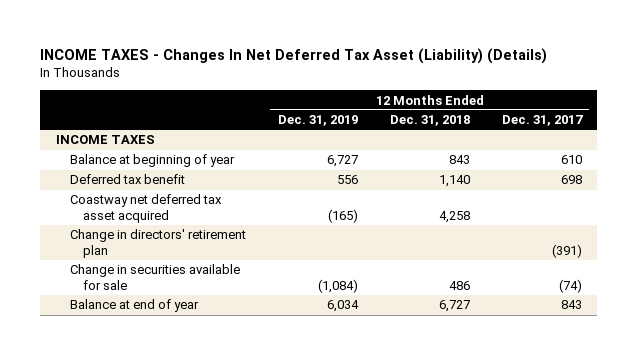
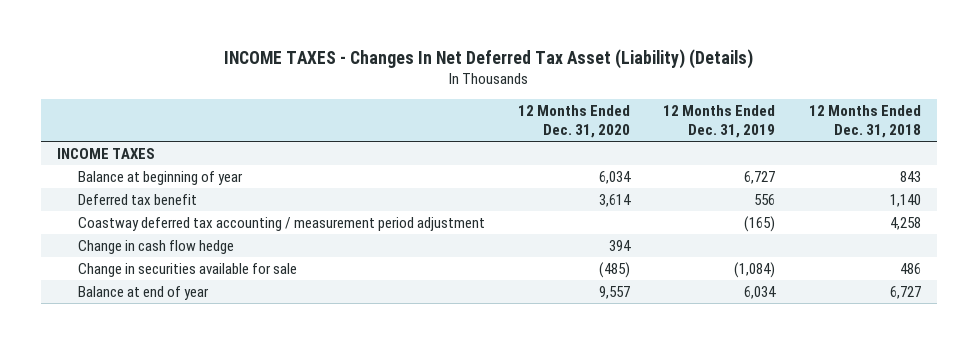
[501,115,583,127] Dec. 31, 2017 -> none
none -> [518,105,631,139] 12 Months Ended Dec. 31, 2020
[69,229,246,258] Change in directors' retirement plan -> none
[69,194,222,223] Coastway net deferred tax asset acquired -> [78,216,486,231] Coastway deferred tax accounting / measurement period adjustment
none -> [78,239,235,254] Change in cash flow hedge

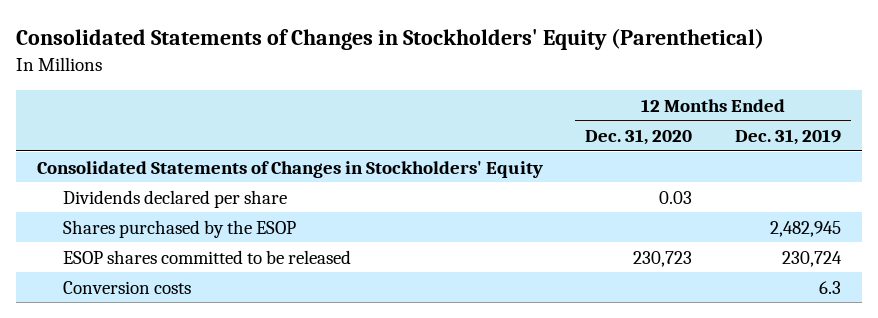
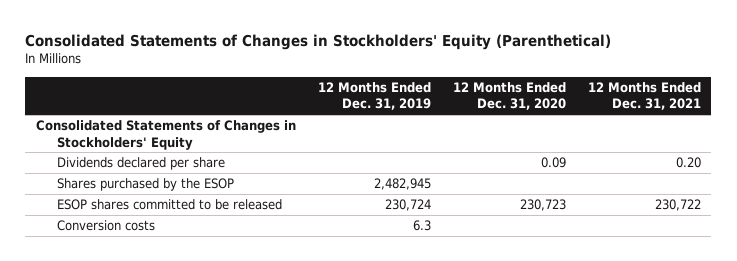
none -> [587,81,701,111] 12 Months Ended Dec. 31, 2021
[659,190,693,204] 0.03 -> [540,157,566,169] 0.09

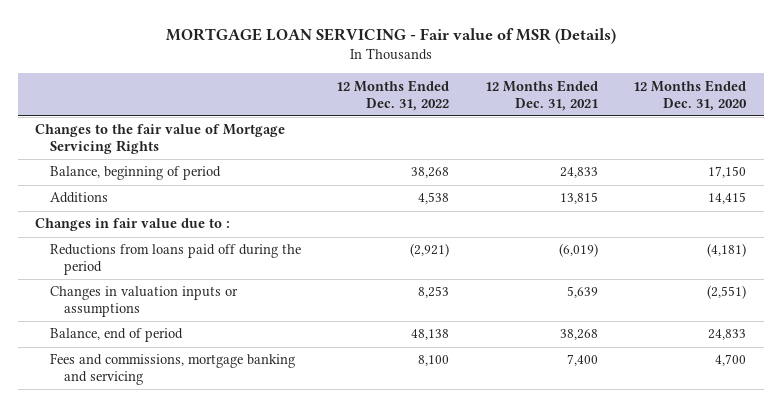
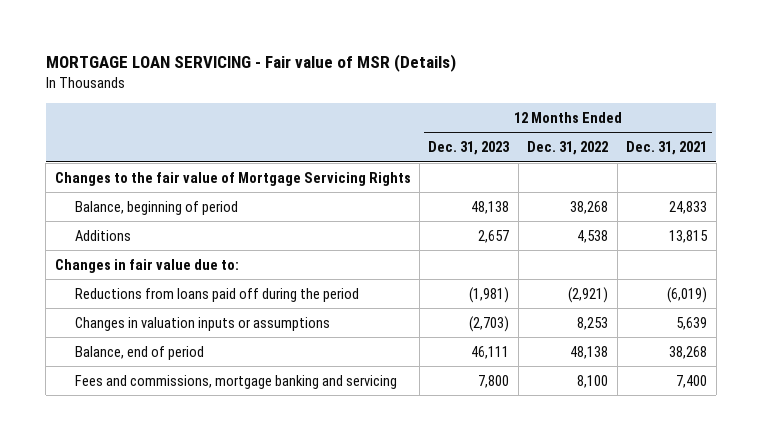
[632,79,747,111] 12 Months Ended Dec. 31, 2020 -> none
none -> [428,141,511,156] Dec. 31, 2023
[35,218,231,232] Changes in fair value due to : -> [54,258,239,273] Changes in fair value due to:

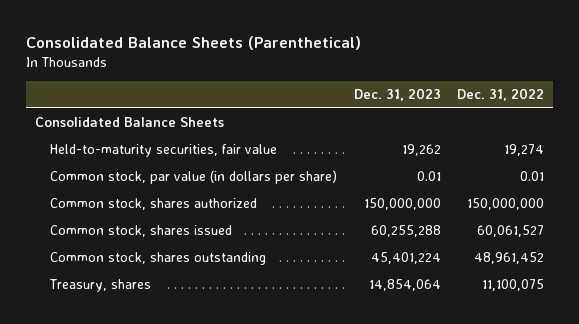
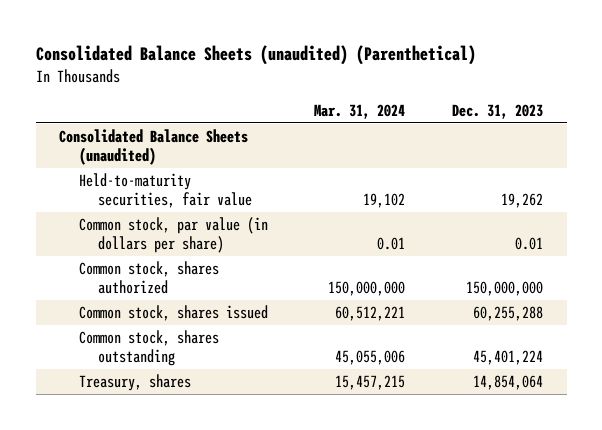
[26,36,362,51] Consolidated Balance Sheets (Parenthetical) -> [35,45,476,66] Consolidated Balance Sheets (unaudited) (Parenthetical)
[457,88,545,102] Dec. 31, 2022 -> none
none -> [314,103,406,119] Mar. 31, 2024
[34,117,224,128] Consolidated Balance Sheets -> [59,129,249,165] Consolidated Balance Sheets (unaudited)

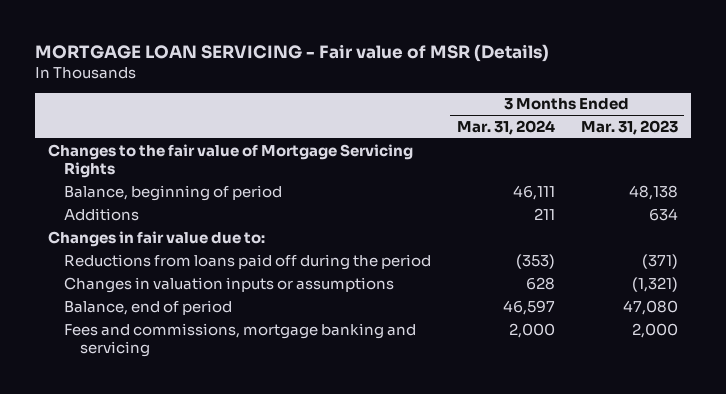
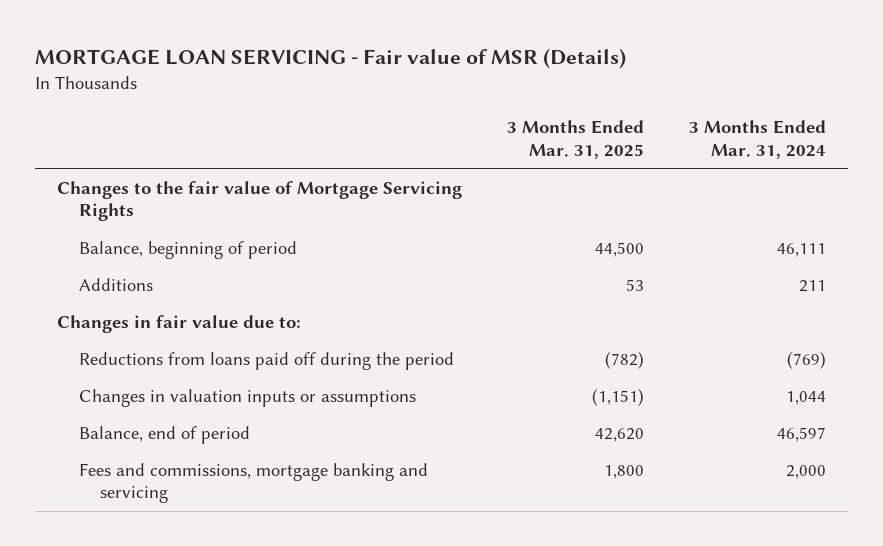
[580,120,678,136] Mar. 31, 2023 -> none
none -> [507,119,645,159] 3 Months Ended Mar. 31, 2025
[515,253,555,269] (353) -> [786,350,826,369] (769)
[525,276,555,290] 628 -> [785,390,826,405] 1,044

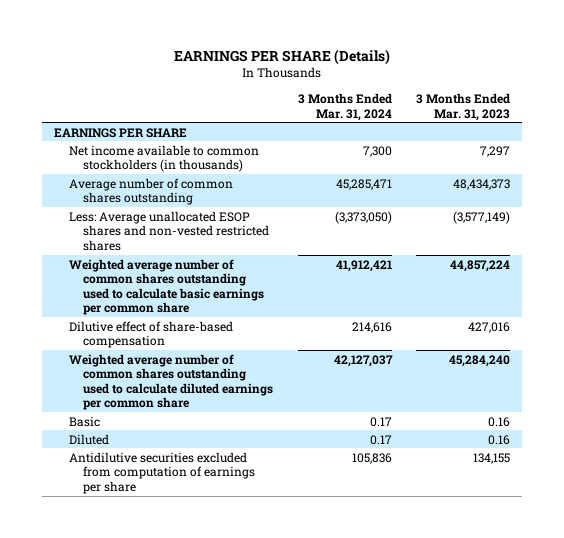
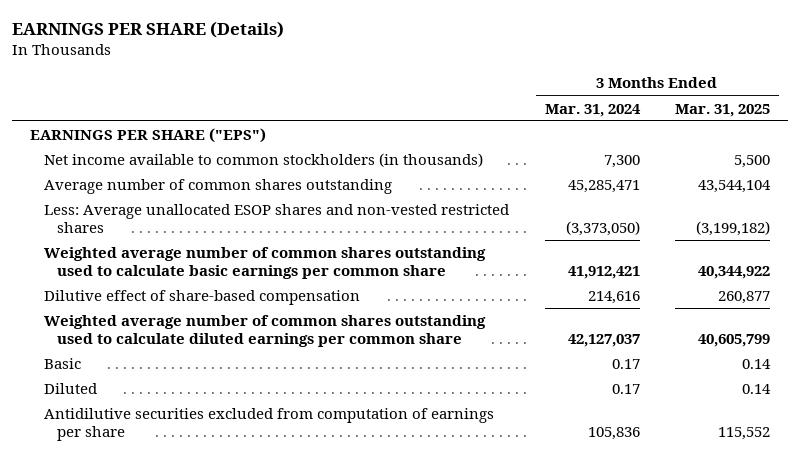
[415,93,510,121] 3 Months Ended Mar. 31, 2023 -> none
none -> [675,103,771,117] Mar. 31, 2025
[54,127,188,138] EARNINGS PER SHARE -> [29,128,266,144] EARNINGS PER SHARE ("EPS")

